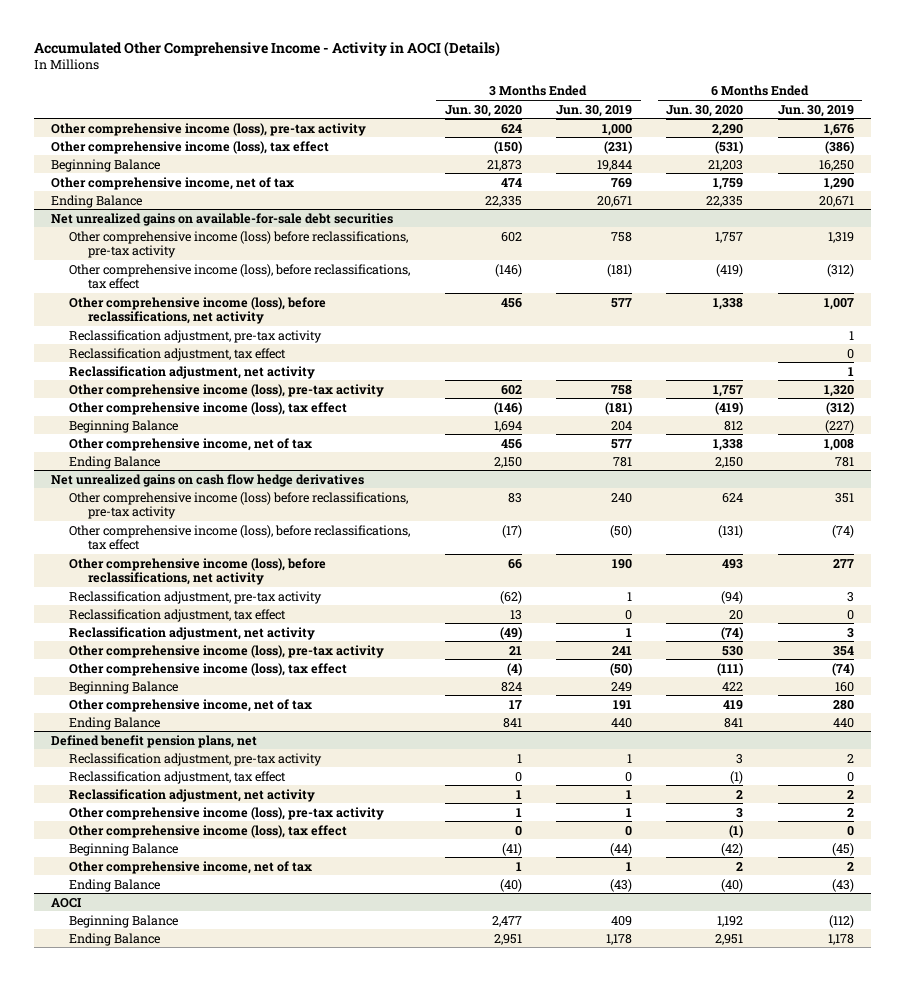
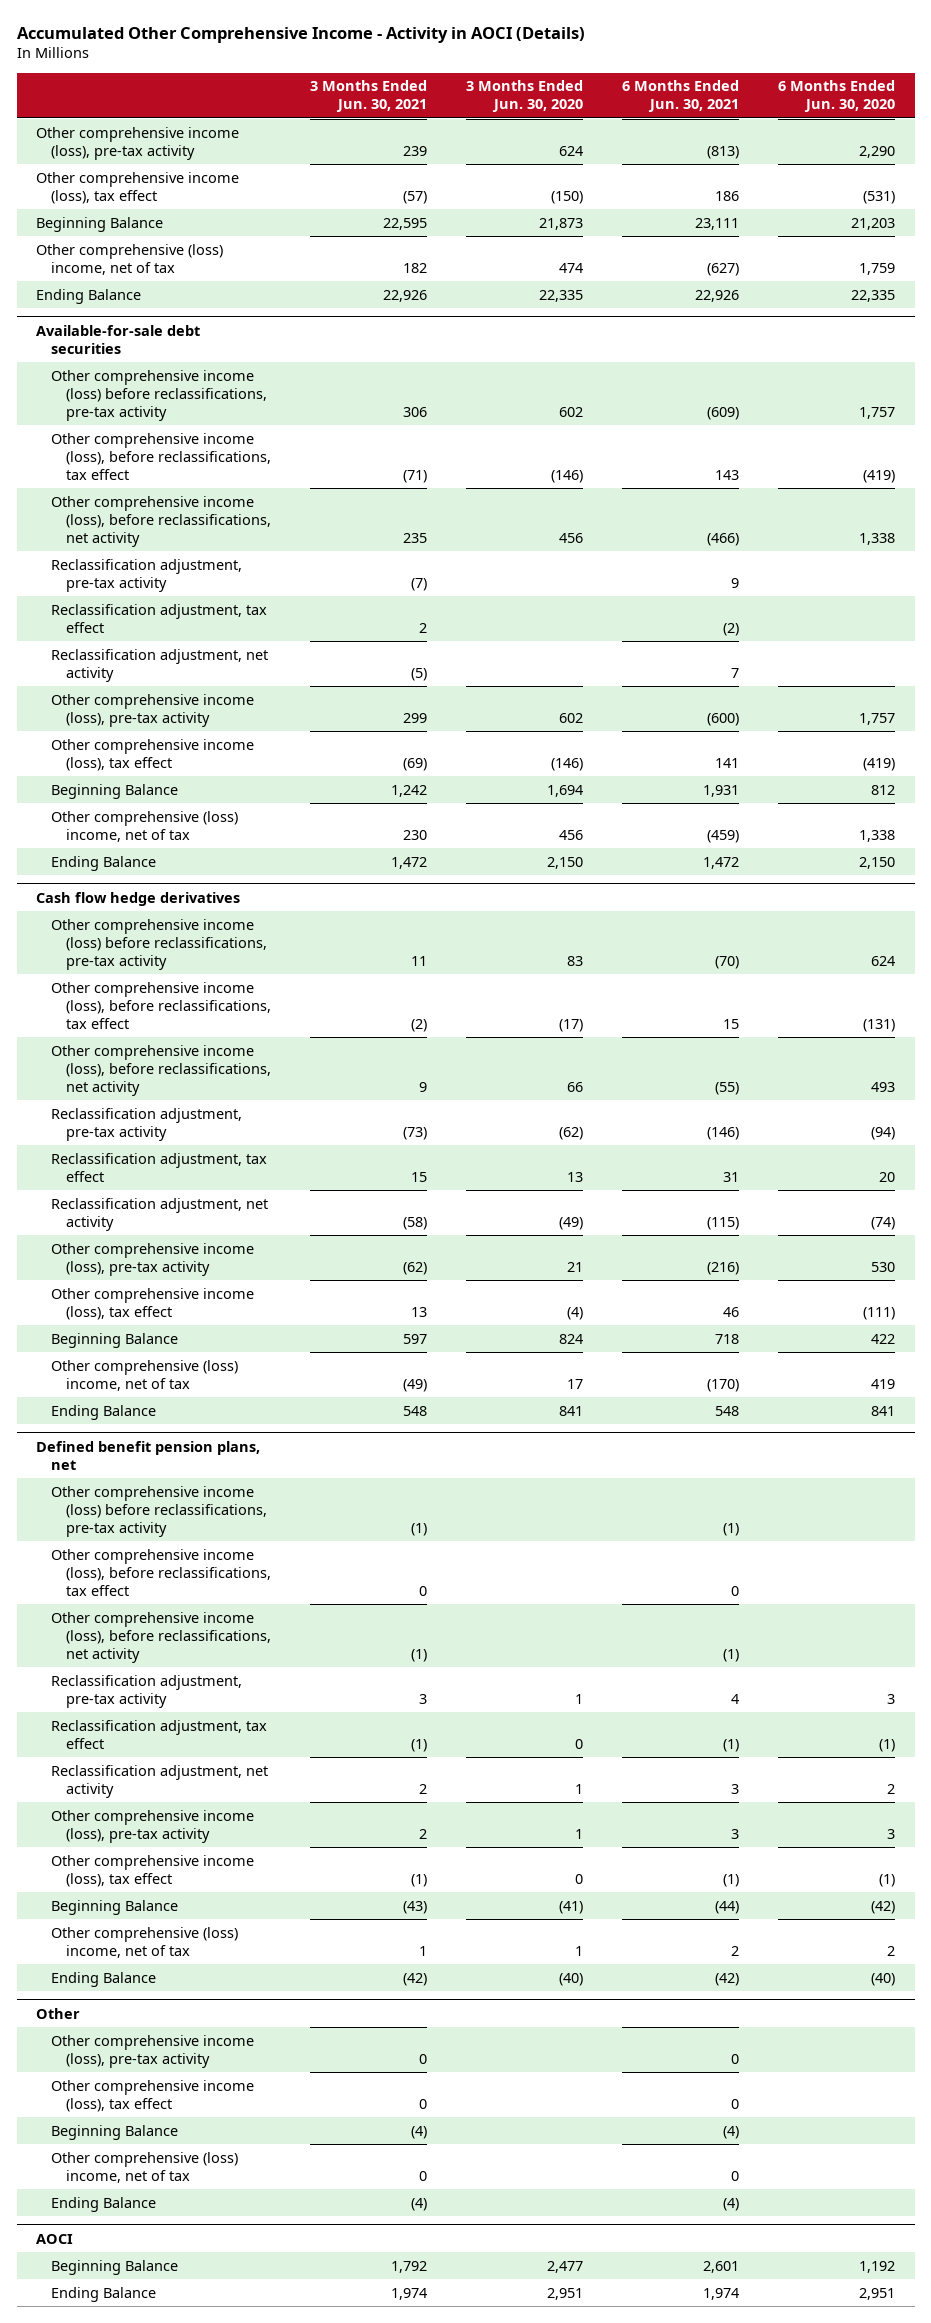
[555,104,632,117] Jun. 30, 2019 -> none
[777,104,854,117] Jun. 30, 2019 -> none
none -> [309,80,427,113] 3 Months Ended Jun. 30, 2021
none -> [622,80,740,113] 6 Months Ended Jun. 30, 2021
[50,176,294,190] Other comprehensive income, net of tax -> [36,243,224,275] Other comprehensive (loss) income, net of tax
[50,212,393,226] Net unrealized gains on available-for-sale debt securities -> [36,324,201,354] Available-for-sale debt securities
[69,437,313,451] Other comprehensive income, net of tax -> [51,810,239,842] Other comprehensive (loss) income, net of tax
[50,473,364,487] Net unrealized gains on cash flow hedge derivatives -> [36,891,241,906] Cash flow hedge derivatives
[69,698,313,712] Other comprehensive income, net of tax -> [51,1359,239,1391] Other comprehensive (loss) income, net of tax
none -> [51,1485,267,1537] Other comprehensive income (loss) before reclassifications, pre-tax activity
none -> [51,1548,271,1596] Other comprehensive income (loss), before reclassifications, tax effect
none -> [51,1611,271,1663] Other comprehensive income (loss), before reclassifications, net activity
[69,860,313,874] Other comprehensive income, net of tax -> [51,1926,239,1958] Other comprehensive (loss) income, net of tax
none -> [36,2007,81,2019] Other
none -> [51,2034,255,2068] Other comprehensive income (loss), pre-tax activity
none -> [51,2079,255,2112] Other comprehensive income (loss), tax effect
none -> [51,2124,179,2140] Beginning Balance
none -> [51,2151,239,2183] Other comprehensive (loss) income, net of tax
none -> [51,2196,157,2212] Ending Balance

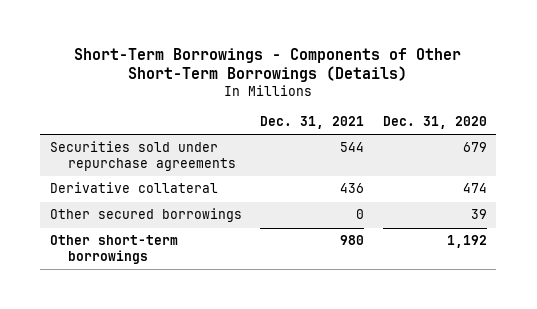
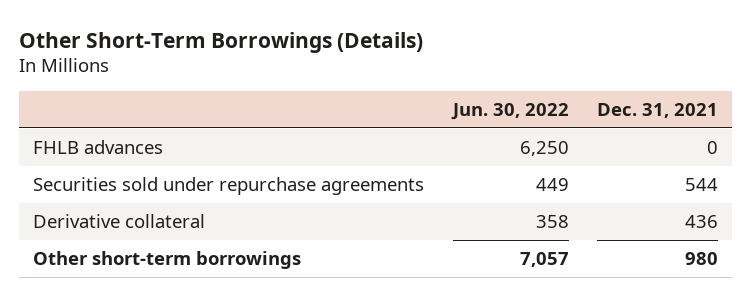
[74,47,462,83] Short-Term Borrowings - Components of Other Short-Term Borrowings (Details) -> [19,31,424,53] Other Short-Term Borrowings (Details)
[382,116,487,130] Dec. 31, 2020 -> none
none -> [450,102,569,120] Jun. 30, 2022
none -> [33,139,164,154] FHLB advances
[49,208,242,223] Other secured borrowings -> none

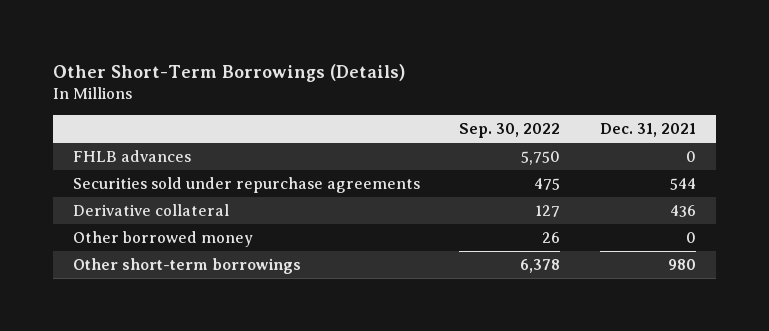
[450,102,569,120] Jun. 30, 2022 -> none
none -> [459,123,561,139] Sep. 30, 2022
none -> [73,231,254,248] Other borrowed money

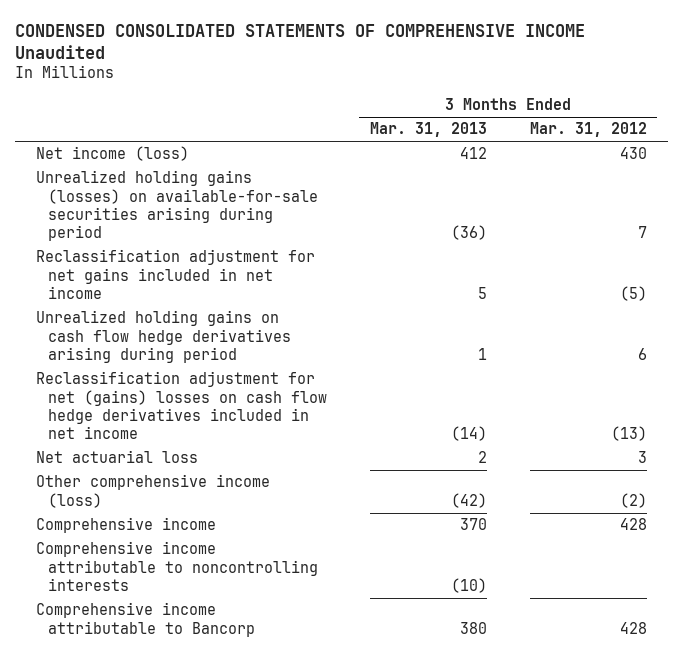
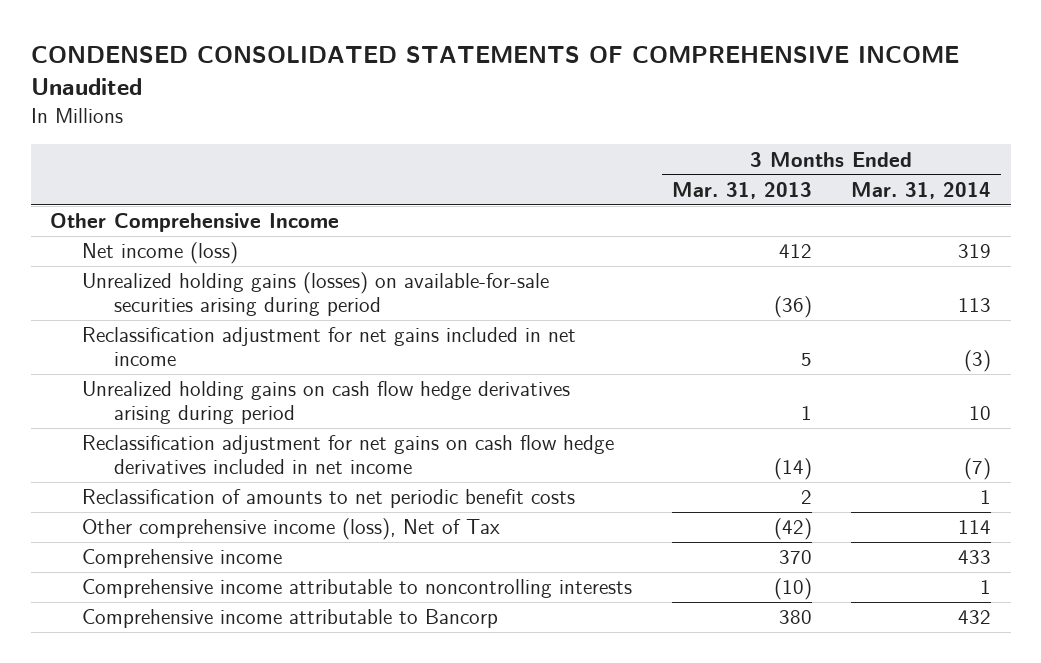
[529,122,647,138] Mar. 31, 2012 -> none
none -> [850,181,991,199] Mar. 31, 2014
none -> [50,213,340,233] Other Comprehensive Income
[36,450,199,464] Net actuarial loss -> none
[36,371,328,440] Reclassification adjustment for net (gains) losses on cash flow hedge derivatives included in net income -> [82,435,615,475] Reclassification adjustment for net gains on cash flow hedge derivatives included in net income
none -> [82,489,576,509] Reclassification of amounts to net periodic benefit costs
[36,474,271,508] Other comprehensive income (loss) -> [82,518,501,541] Other comprehensive income (loss), Net of Tax

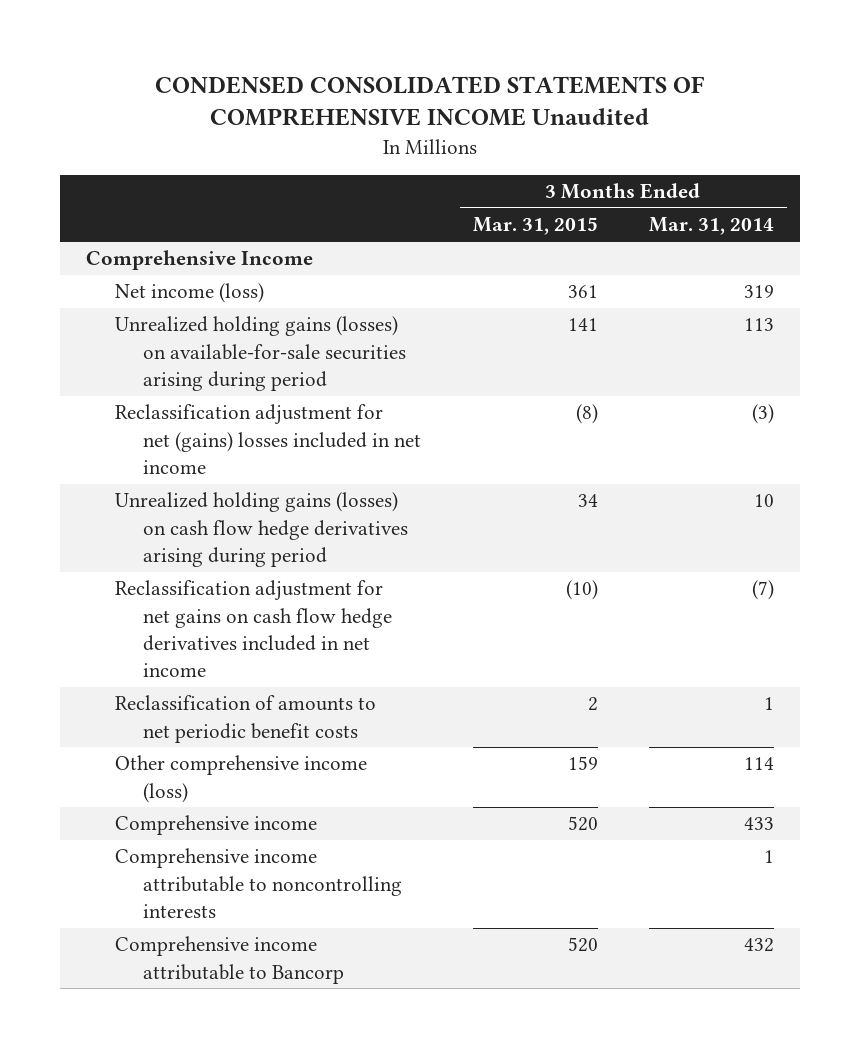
[671,181,812,199] Mar. 31, 2013 -> none
none -> [472,217,598,236] Mar. 31, 2015
[50,213,340,233] Other Comprehensive Income -> [85,250,313,271] Comprehensive Income
[82,327,577,367] Reclassification adjustment for net gains included in net income -> [114,404,422,475] Reclassification adjustment for net (gains) losses included in net income
[82,381,571,425] Unrealized holding gains on cash flow hedge derivatives arising during period -> [114,492,409,568] Unrealized holding gains (losses) on cash flow hedge derivatives arising during period
[82,518,501,541] Other comprehensive income (loss), Net of Tax -> [114,755,367,803] Other comprehensive income (loss)

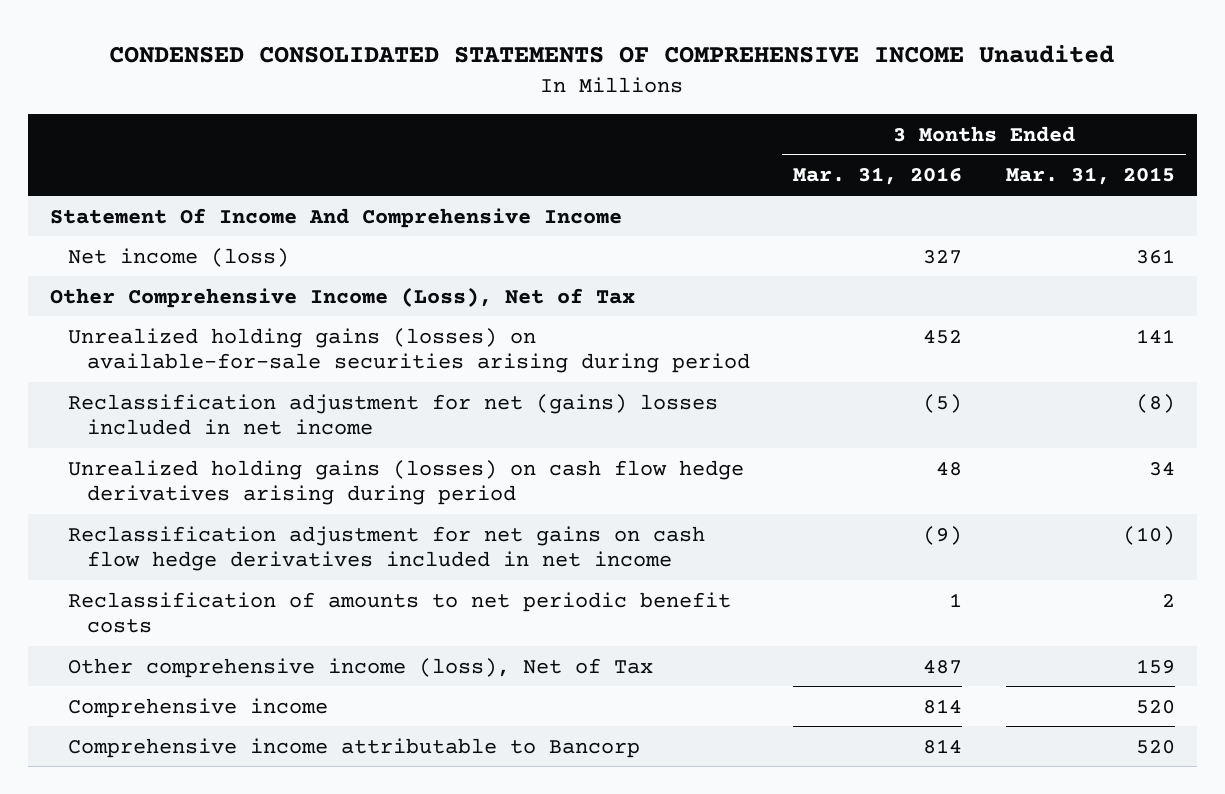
[649,217,775,236] Mar. 31, 2014 -> none
none -> [793,167,963,186] Mar. 31, 2016
[85,250,313,271] Comprehensive Income -> none
none -> [49,207,622,228] Statement Of Income And Comprehensive Income
none -> [49,286,635,308] Other Comprehensive Income (Loss), Net of Tax
[114,755,367,803] Other comprehensive income (loss) -> [68,657,654,678] Other comprehensive income (loss), Net of Tax
[114,848,403,919] Comprehensive income attributable to noncontrolling interests -> none

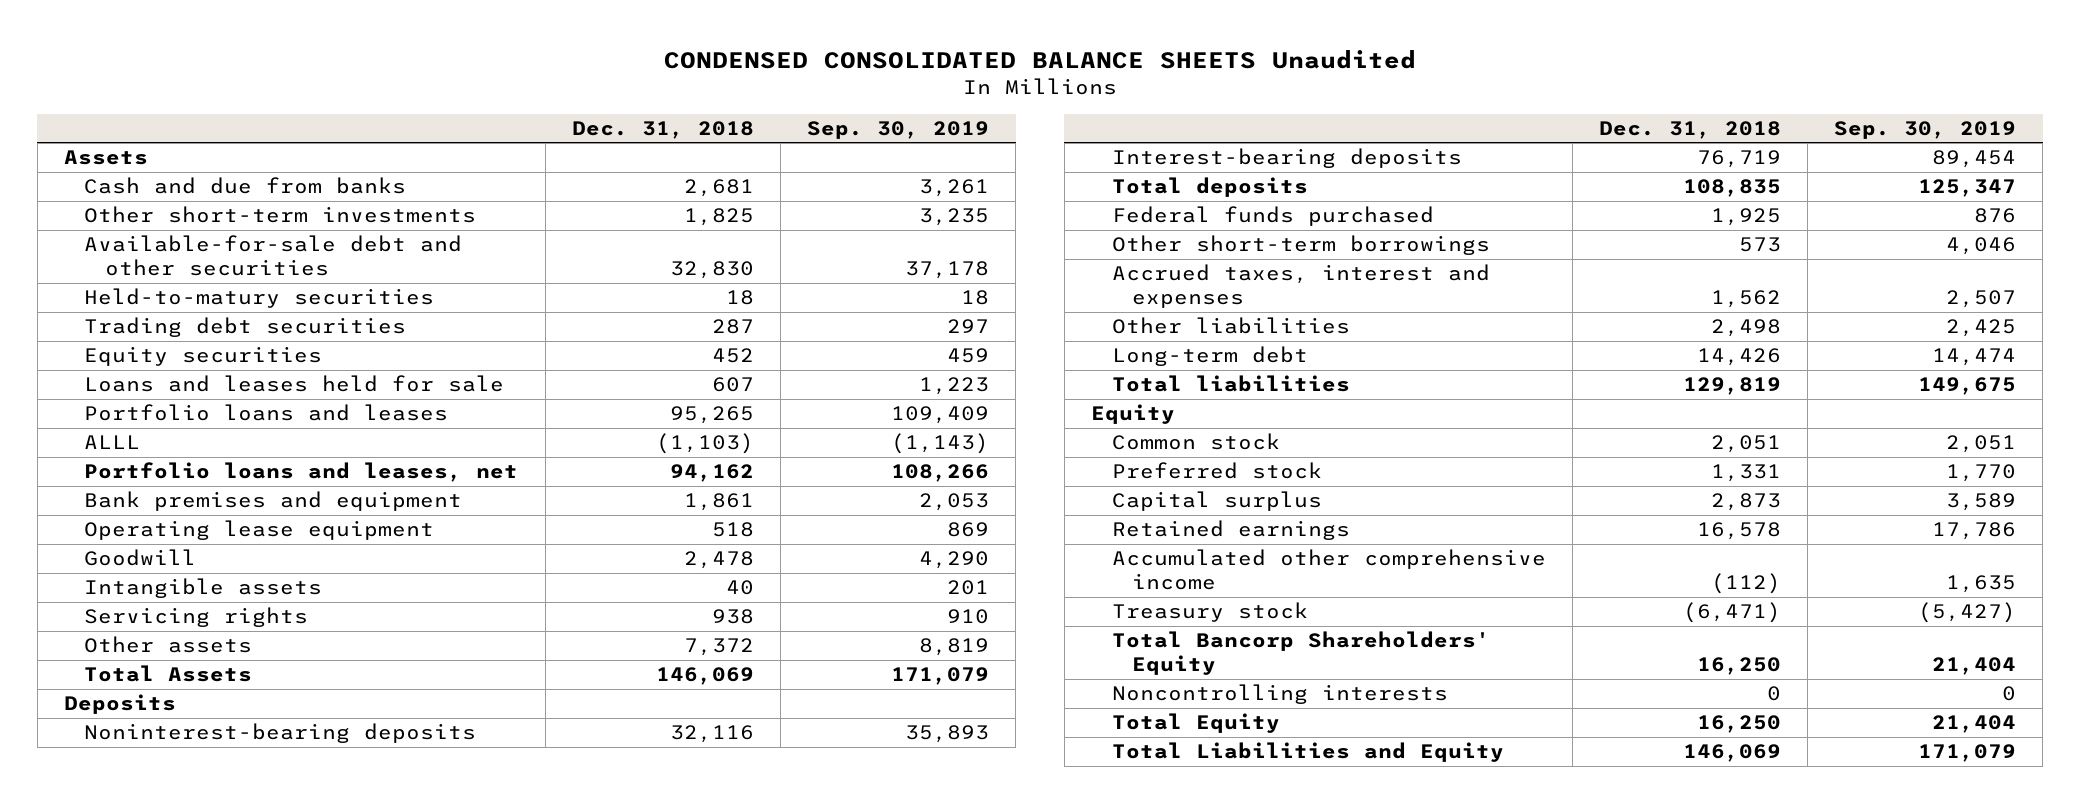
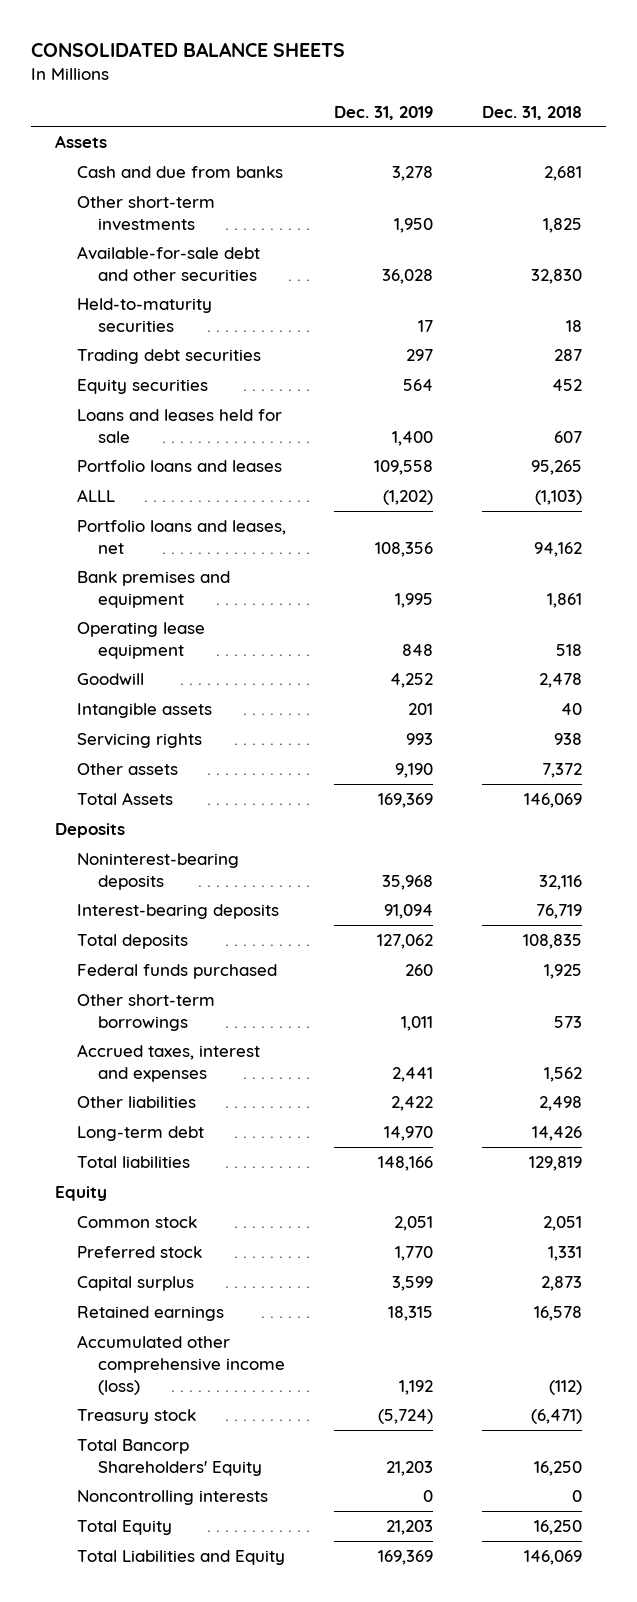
[663,49,1416,69] CONDENSED CONSOLIDATED BALANCE SHEETS Unaudited -> [30,42,345,58] CONSOLIDATED BALANCE SHEETS
[806,120,989,139] Sep. 30, 2019 -> none
none -> [334,105,434,120] Dec. 31, 2019
[84,288,435,309] Held-to-matury securities -> [76,297,212,332] Held-to-maturity securities
[1111,549,1546,591] Accumulated other comprehensive income -> [76,1334,286,1395] Accumulated other comprehensive income (loss)

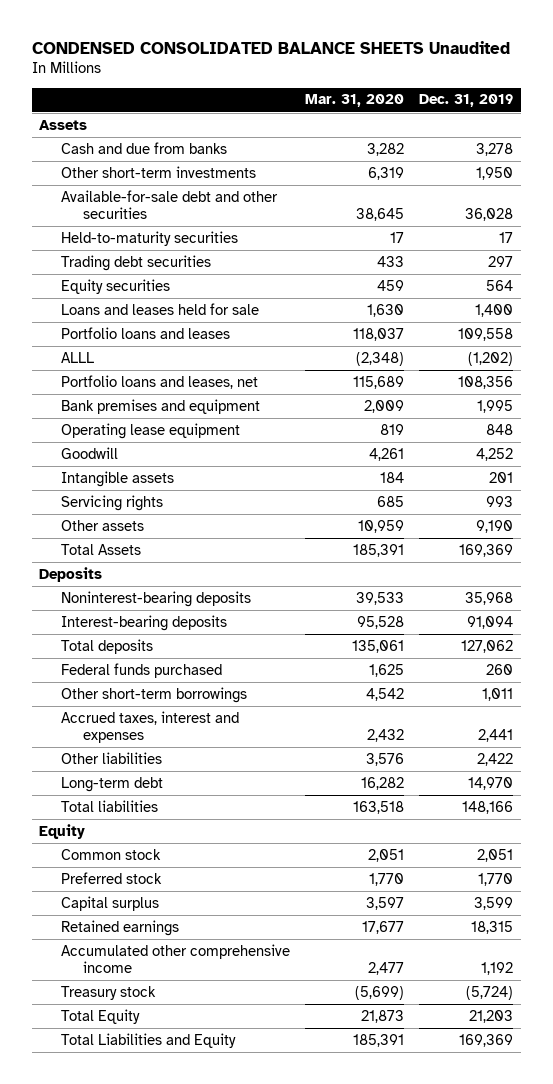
[30,42,345,58] CONSOLIDATED BALANCE SHEETS -> [31,41,510,55] CONDENSED CONSOLIDATED BALANCE SHEETS Unaudited
[481,105,582,120] Dec. 31, 2018 -> none
none -> [305,94,405,108] Mar. 31, 2020
[76,1334,286,1395] Accumulated other comprehensive income (loss) -> [61,943,291,974] Accumulated other comprehensive income
[76,1438,263,1476] Total Bancorp Shareholders' Equity -> none
[76,1489,268,1505] Noncontrolling interests -> none

